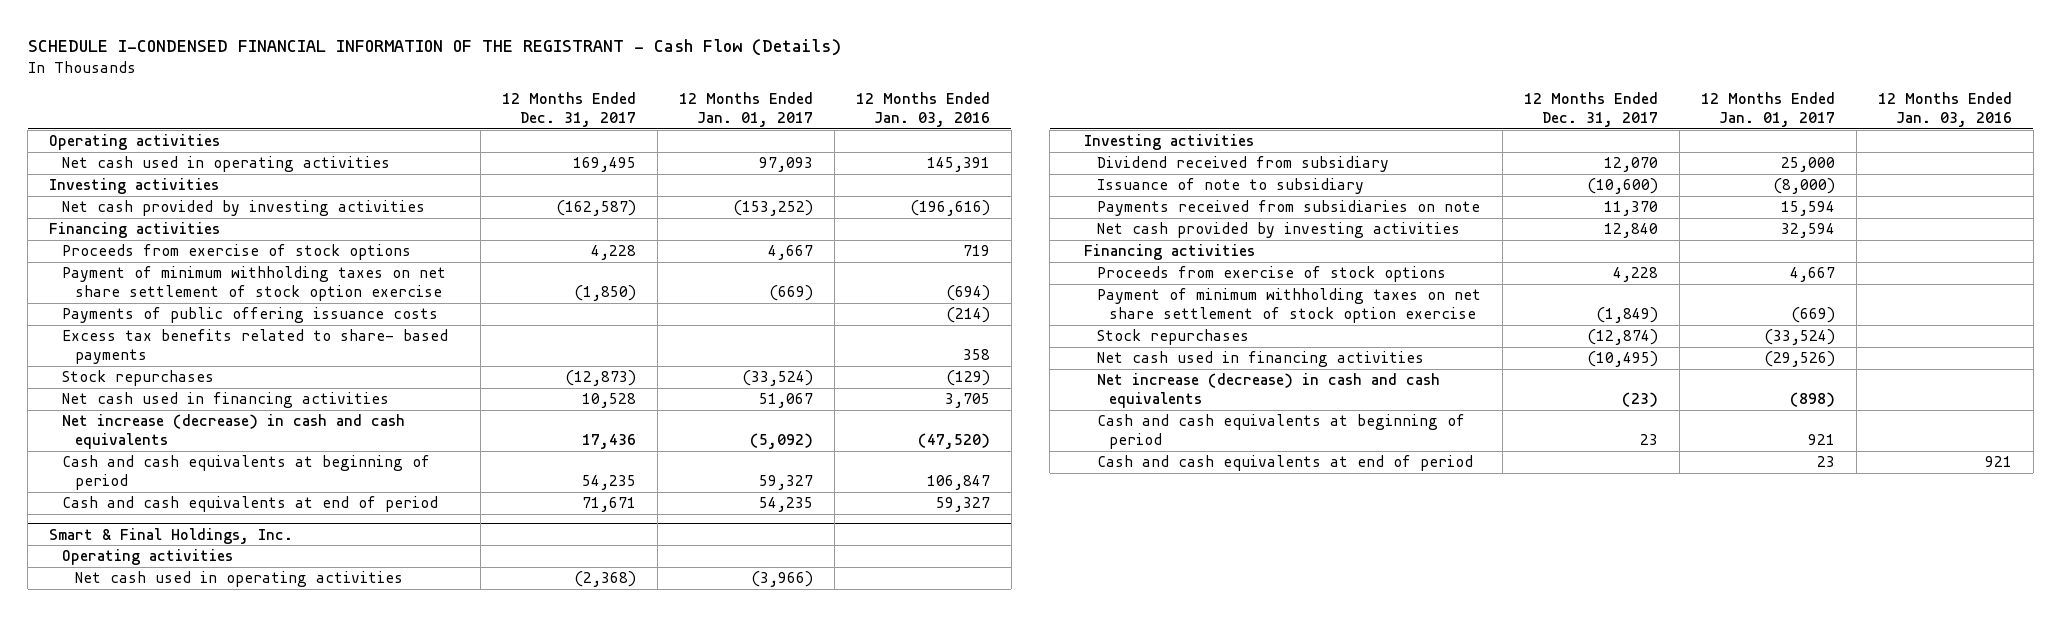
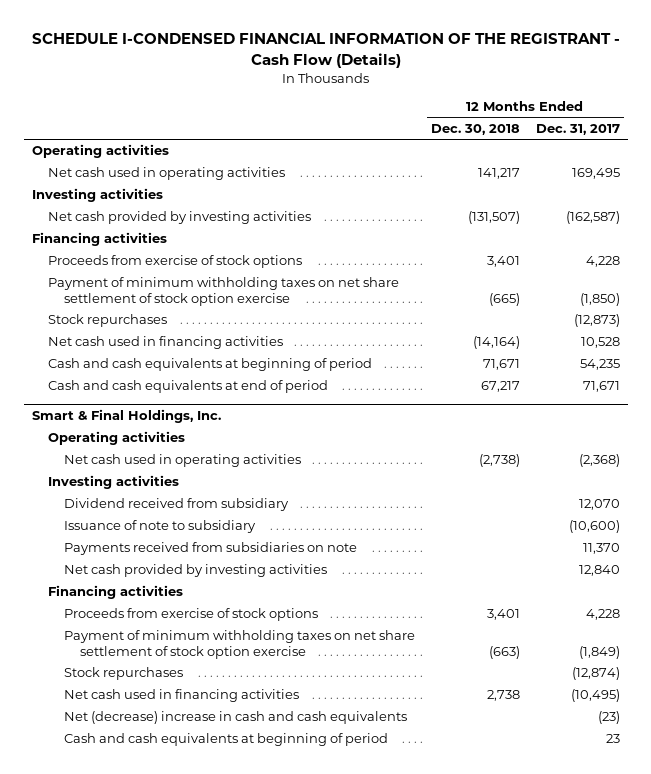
[678,92,813,127] 12 Months Ended Jan. 01, 2017 -> none
[855,92,990,127] 12 Months Ended Jan. 03, 2016 -> none
none -> [430,124,520,136] Dec. 30, 2018
[61,307,438,324] Payments of public offering issuance costs -> none
[61,329,448,364] Excess tax benefits related to share- based payments -> none
[61,414,405,449] Net increase (decrease) in cash and cash equivalents -> none
[1096,373,1440,408] Net increase (decrease) in cash and cash equivalents -> [63,711,407,725] Net (decrease) increase in cash and cash equivalents
[1096,455,1473,472] Cash and cash equivalents at end of period -> none

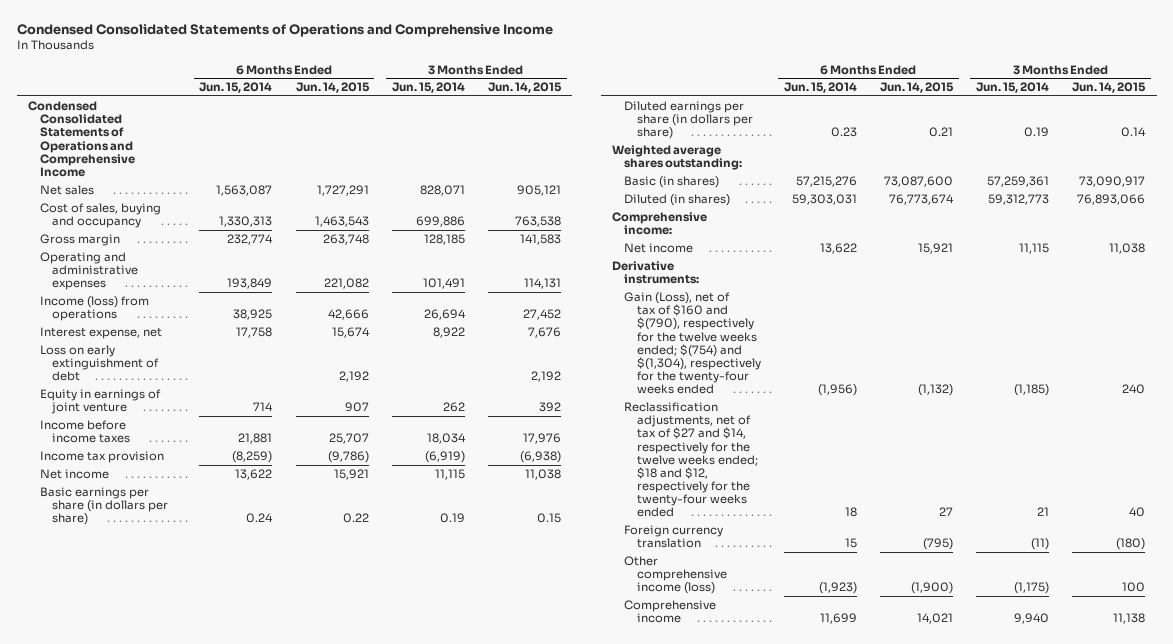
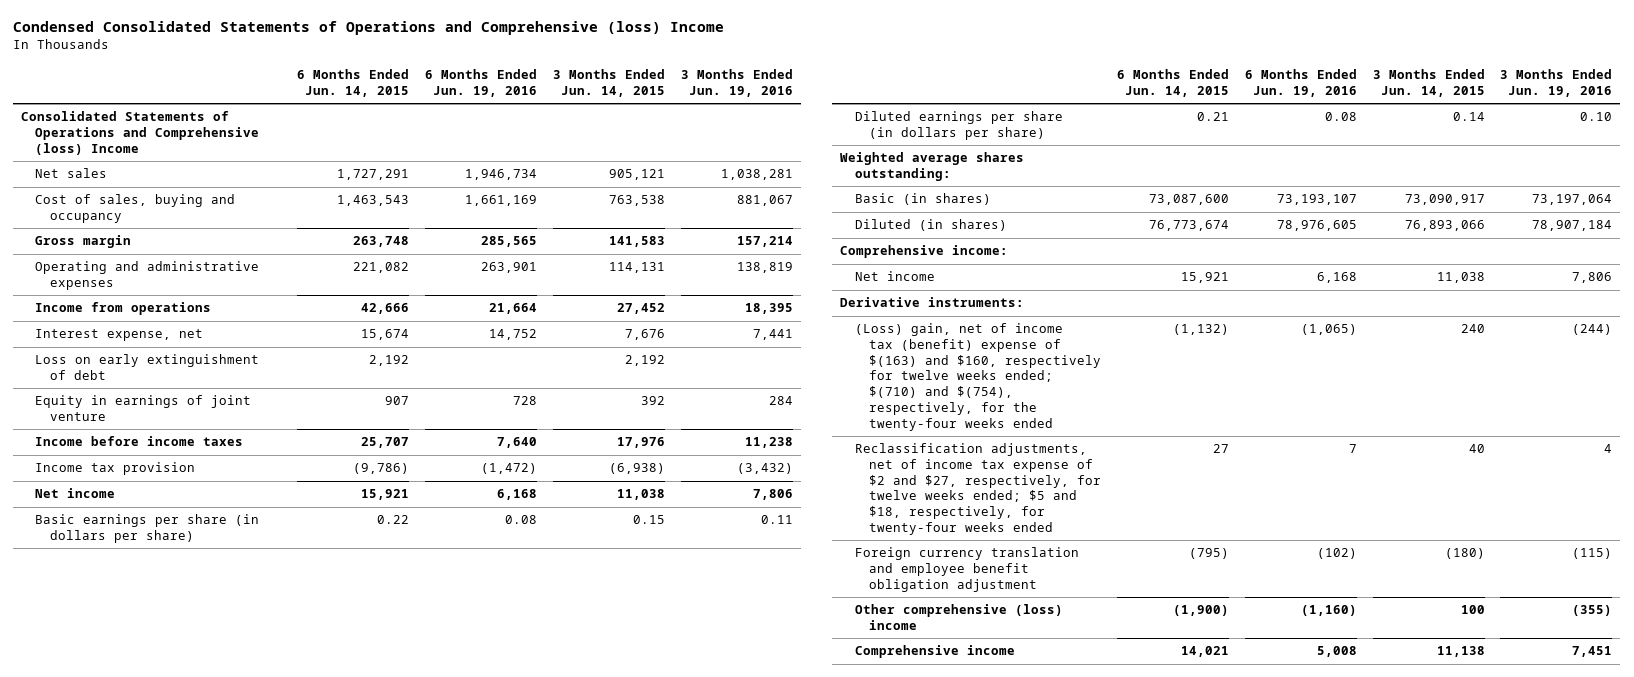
[16,24,553,38] Condensed Consolidated Statements of Operations and Comprehensive Income -> [13,21,725,36] Condensed Consolidated Statements of Operations and Comprehensive (loss) Income
[199,82,273,94] Jun. 15, 2014 -> none
[391,82,465,94] Jun. 15, 2014 -> none
none -> [425,69,538,97] 6 Months Ended Jun. 19, 2016
none -> [681,69,794,97] 3 Months Ended Jun. 19, 2016
[28,100,136,177] Condensed Consolidated Statements of Operations and Comprehensive Income -> [21,111,260,155] Consolidated Statements of Operations and Comprehensive (loss) Income
[40,295,150,322] Income (loss) from operations -> [35,302,212,316] Income from operations
[624,291,761,395] Gain (Loss), net of tax of $160 and $(790), respectively for the twelve weeks ended; $(754) and $(1,304), respectively for the twenty-four weeks ended -> [854,323,1101,431] (Loss) gain, net of income tax (benefit) expense of $(163) and $160, respectively for twelve weeks ended; $(710) and $(754), respectively, for the twenty-four weeks ended
[624,401,758,518] Reclassification adjustments, net of tax of $27 and $14, respectively for the twelve weeks ended; $18 and $12, respectively for the twenty-four weeks ended -> [854,443,1101,535] Reclassification adjustments, net of income tax expense of $2 and $27, respectively, for twelve weeks ended; $5 and $18, respectively, for twenty-four weeks ended
[624,524,724,549] Foreign currency translation -> [854,547,1079,592] Foreign currency translation and employee benefit obligation adjustment
[624,555,727,595] Other comprehensive income (loss) -> [854,604,1063,630] Other comprehensive (loss) income

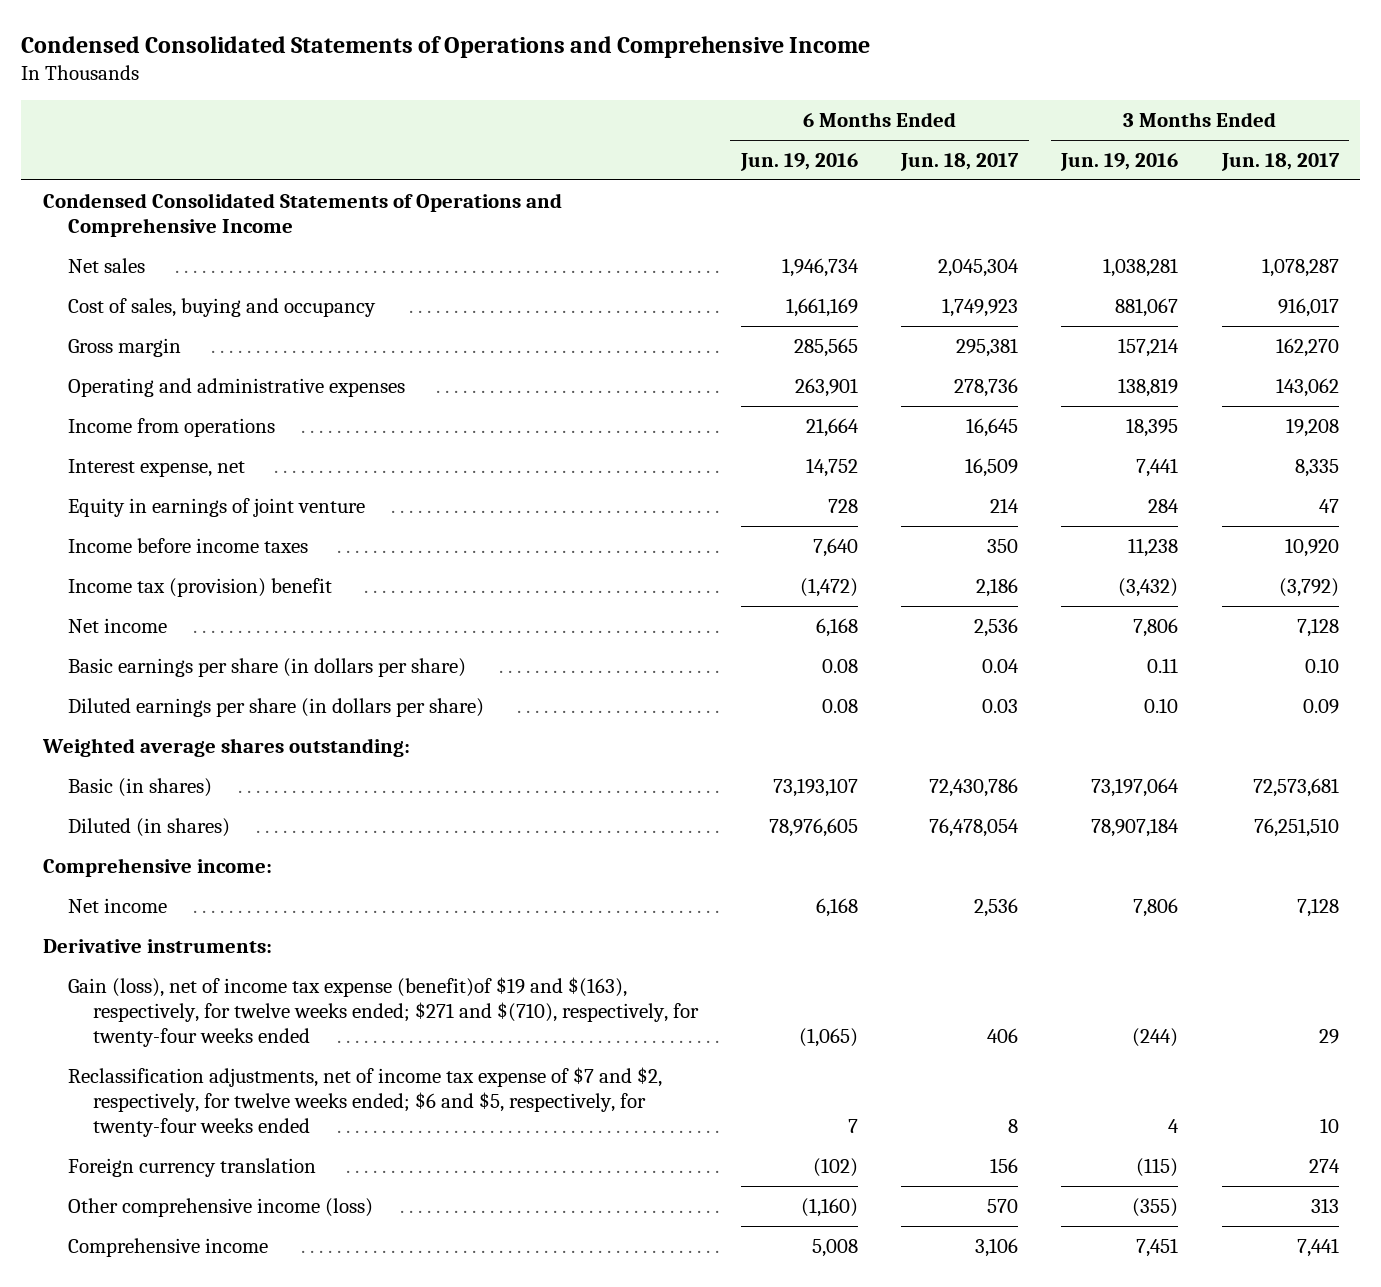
[13,21,725,36] Condensed Consolidated Statements of Operations and Comprehensive (loss) Income -> [20,35,870,58] Condensed Consolidated Statements of Operations and Comprehensive Income
[297,69,410,97] 6 Months Ended Jun. 14, 2015 -> none
[553,69,666,97] 3 Months Ended Jun. 14, 2015 -> none
none -> [900,152,1020,171] Jun. 18, 2017
none -> [1220,152,1340,171] Jun. 18, 2017
[21,111,260,155] Consolidated Statements of Operations and Comprehensive (loss) Income -> [42,192,562,237] Condensed Consolidated Statements of Operations and Comprehensive Income
[35,354,260,380] Loss on early extinguishment of debt -> none
[35,462,196,476] Income tax provision -> [67,577,332,597] Income tax (provision) benefit
[854,323,1101,431] (Loss) gain, net of income tax (benefit) expense of $(163) and $160, respectively for twelve weeks ended; $(710) and $(754), respectively, for the twenty-four weeks ended -> [67,976,699,1048] Gain (loss), net of income tax expense (benefit)of $19 and $(163), respectively, for twelve weeks ended; $271 and $(710), respectively, for twenty-four weeks ended
[854,443,1101,535] Reclassification adjustments, net of income tax expense of $2 and $27, respectively, for twelve weeks ended; $5 and $18, respectively, for twenty-four weeks ended -> [67,1066,662,1138] Reclassification adjustments, net of income tax expense of $7 and $2, respectively, for twelve weeks ended; $6 and $5, respectively, for twenty-four weeks ended
[854,547,1079,592] Foreign currency translation and employee benefit obligation adjustment -> [67,1157,316,1177] Foreign currency translation
[854,604,1063,630] Other comprehensive (loss) income -> [67,1197,373,1217] Other comprehensive income (loss)

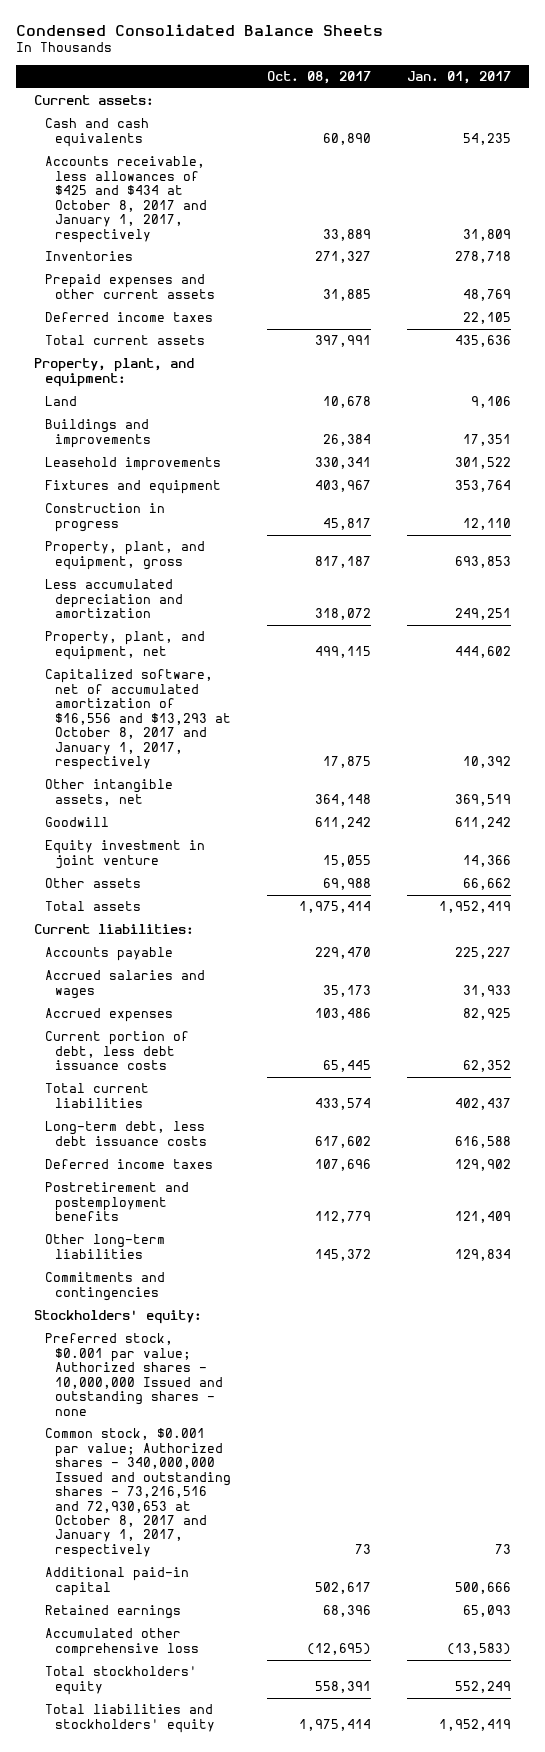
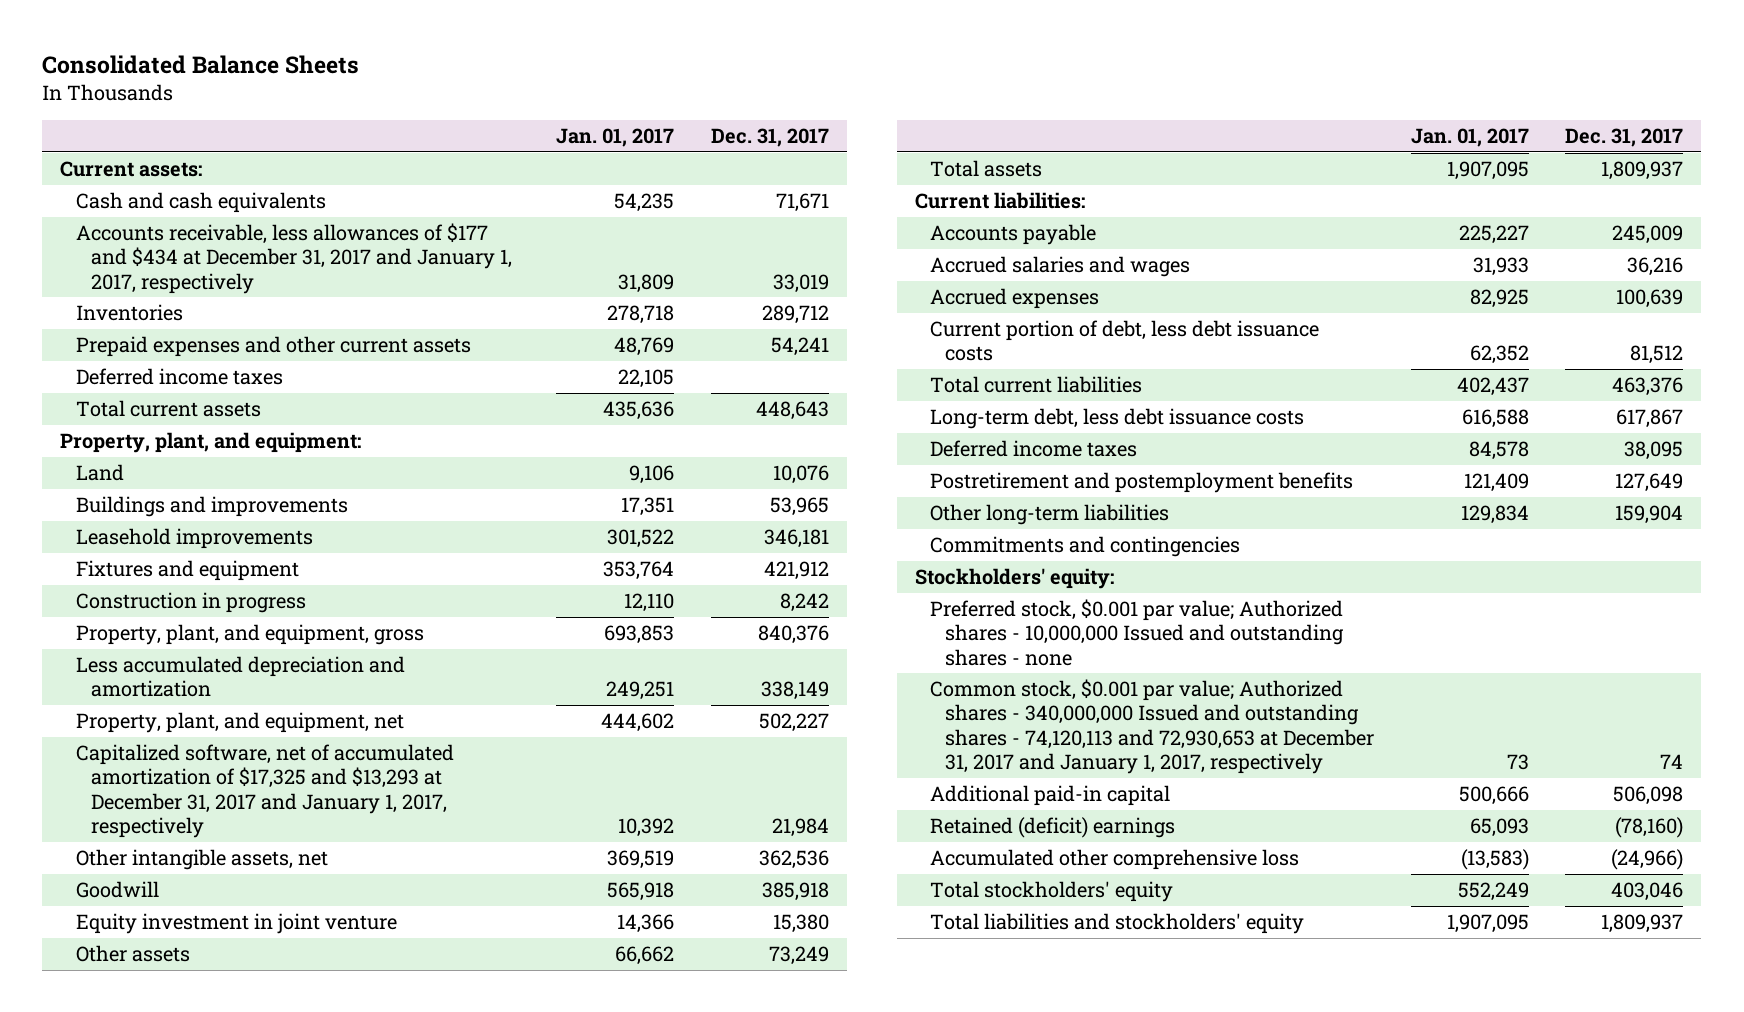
[16,23,384,36] Condensed Consolidated Balance Sheets -> [42,55,360,75] Consolidated Balance Sheets
[267,71,372,85] Oct. 08, 2017 -> none
none -> [710,127,829,147] Dec. 31, 2017
[44,156,208,243] Accounts receivable, less allowances of $425 and $434 at October 8, 2017 and January 1, 2017, respectively -> [75,223,512,294] Accounts receivable, less allowances of $177 and $434 at December 31, 2017 and January 1, 2017, respectively
[44,669,232,770] Capitalized software, net of accumulated amortization of $16,556 and $13,293 at October 8, 2017 and January 1, 2017, respectively -> [75,744,454,839] Capitalized software, net of accumulated amortization of $17,325 and $13,293 at December 31, 2017 and January 1, 2017, respectively
[454,817,511,830] 611,242 -> [607,882,675,902] 565,918
[438,901,511,914] 1,952,419 -> [1446,161,1529,181] 1,907,095
[454,1159,511,1172] 129,902 -> [1468,441,1529,461] 84,578
[44,1428,232,1558] Common stock, $0.001 par value; Authorized shares - 340,000,000 Issued and outstanding shares - 73,216,516 and 72,930,653 at October 8, 2017 and January 1, 2017, respectively -> [930,679,1375,775] Common stock, $0.001 par value; Authorized shares - 340,000,000 Issued and outstanding shares - 74,120,113 and 72,930,653 at December 31, 2017 and January 1, 2017, respectively
[44,1605,181,1620] Retained earnings -> [930,817,1176,839] Retained (deficit) earnings
[438,1718,511,1731] 1,952,419 -> [1446,914,1529,934] 1,907,095

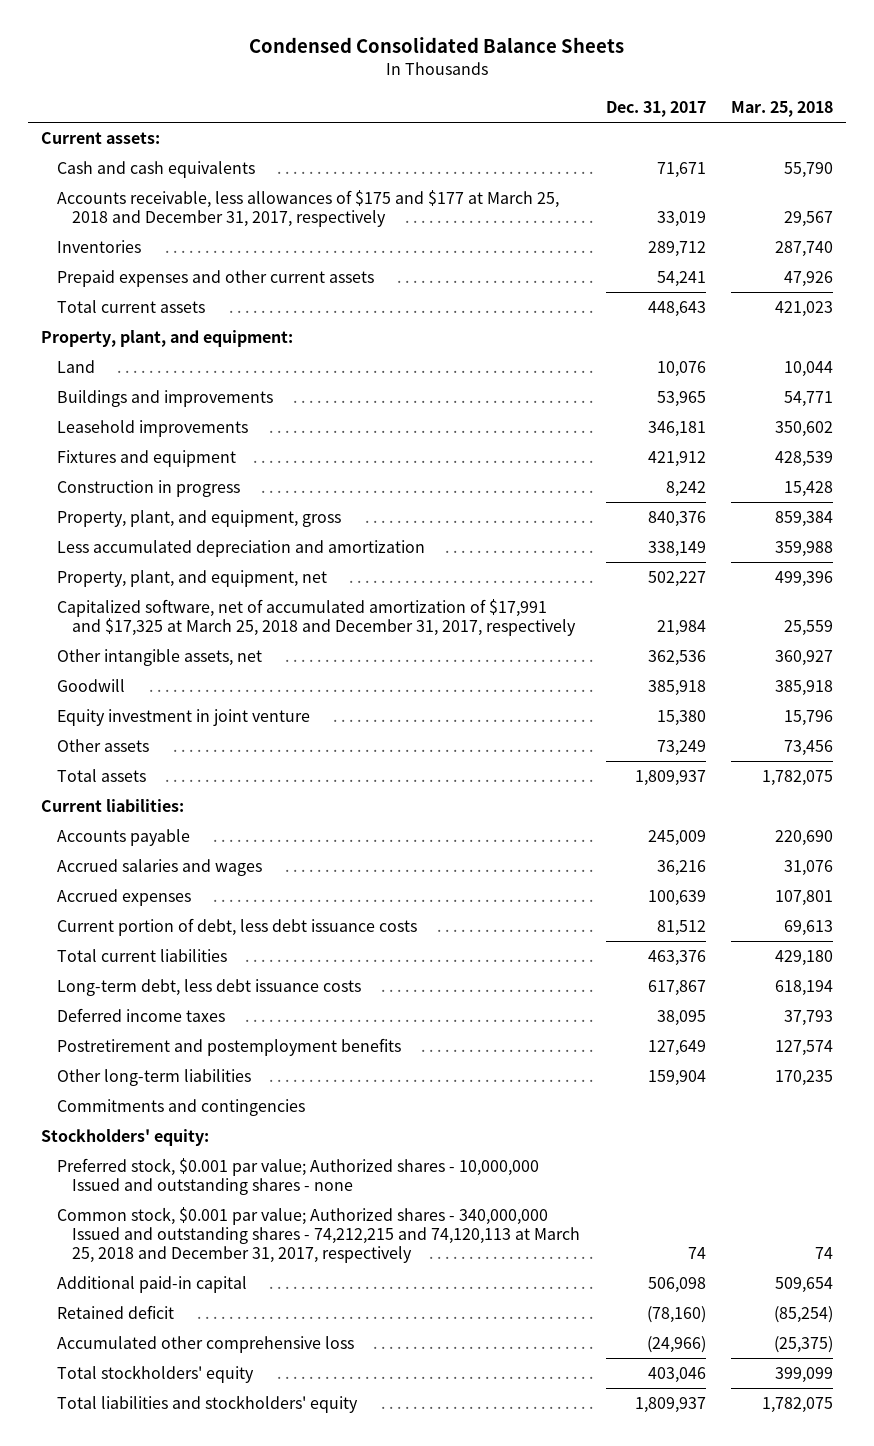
[42,55,360,75] Consolidated Balance Sheets -> [248,37,624,54] Condensed Consolidated Balance Sheets
[556,127,675,147] Jan. 01, 2017 -> none
none -> [730,100,833,117] Mar. 25, 2018
[75,223,512,294] Accounts receivable, less allowances of $177 and $434 at December 31, 2017 and January 1, 2017, respectively -> [56,190,559,227] Accounts receivable, less allowances of $175 and $177 at March 25, 2018 and December 31, 2017, respectively
[75,368,283,386] Deferred income taxes -> none
[75,744,454,839] Capitalized software, net of accumulated amortization of $17,325 and $13,293 at December 31, 2017 and January 1, 2017, respectively -> [56,599,577,636] Capitalized software, net of accumulated amortization of $17,991 and $17,325 at March 25, 2018 and December 31, 2017, respectively
[930,679,1375,775] Common stock, $0.001 par value; Authorized shares - 340,000,000 Issued and outstanding shares - 74,120,113 and 72,930,653 at December 31, 2017 and January 1, 2017, respectively -> [56,1207,581,1263] Common stock, $0.001 par value; Authorized shares - 340,000,000 Issued and outstanding shares - 74,212,215 and 74,120,113 at March 25, 2018 and December 31, 2017, respectively
[930,817,1176,839] Retained (deficit) earnings -> [56,1305,174,1320] Retained deficit

